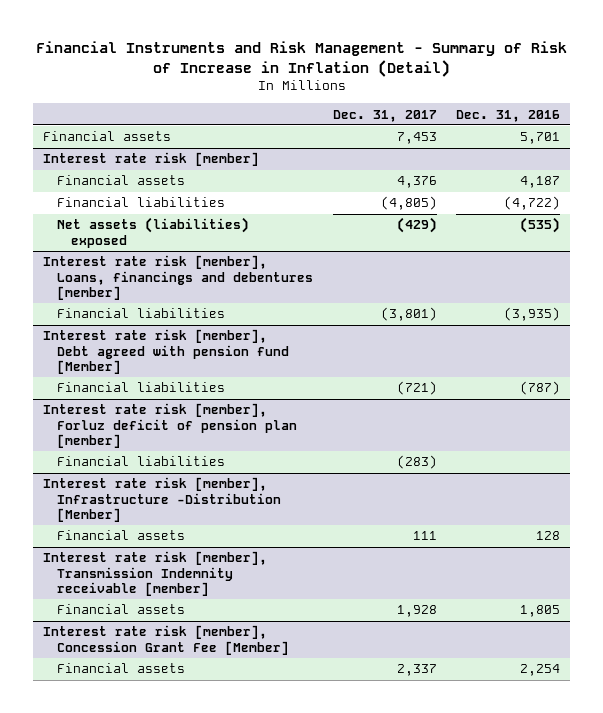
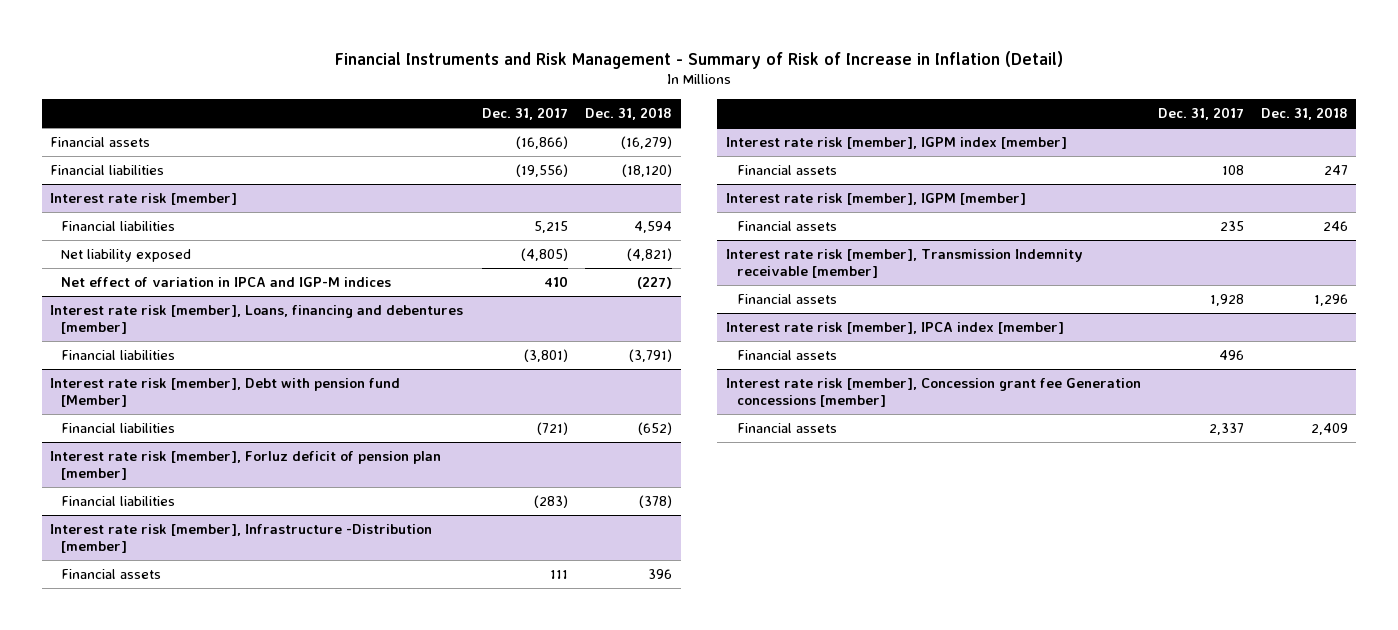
[456,109,561,122] Dec. 31, 2016 -> none
none -> [585,107,673,121] Dec. 31, 2018
[396,132,437,145] 7,453 -> [516,136,569,150] (16,866)
none -> [50,165,165,176] Financial liabilities
[56,175,185,186] Financial assets -> none
[56,217,249,248] Net assets (liabilities) exposed -> none
[380,196,437,211] (4,805) -> [534,221,569,234] 5,215
none -> [61,249,192,263] Net liability exposed
none -> [61,277,392,288] Net effect of variation in IPCA and IGP-M indices
[42,255,313,300] Interest rate risk [member], Loans, financings and debentures [member] -> [50,305,464,335] Interest rate risk [member], Loans, financing and debentures [member]
[42,329,289,374] Interest rate risk [member], Debt agreed with pension fund [Member] -> [50,378,401,408] Interest rate risk [member], Debt with pension fund [Member]
[42,477,281,522] Interest rate risk [member], Infrastructure -Distribution [Member] -> [50,524,433,554] Interest rate risk [member], Infrastructure -Distribution [member]
none -> [725,137,1067,150] Interest rate risk [member], IGPM index [member]
none -> [736,165,837,176] Financial assets
none -> [725,193,1026,206] Interest rate risk [member], IGPM [member]
none -> [736,221,837,232] Financial assets
none -> [725,322,1064,335] Interest rate risk [member], IPCA index [member]
none -> [736,350,837,361] Financial assets
[42,625,289,655] Interest rate risk [member], Concession Grant Fee [Member] -> [725,378,1141,408] Interest rate risk [member], Concession grant fee Generation concessions [member]

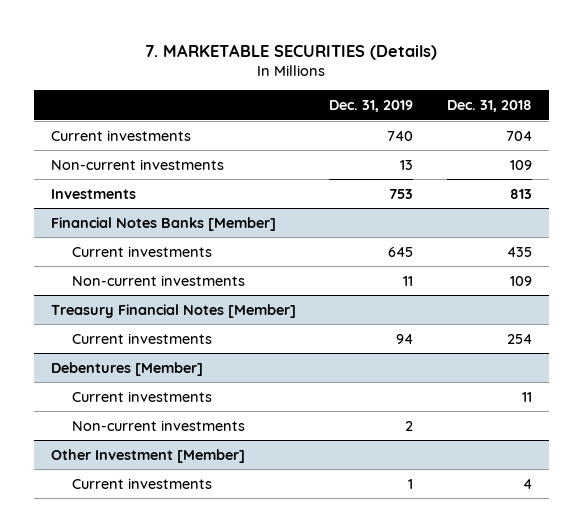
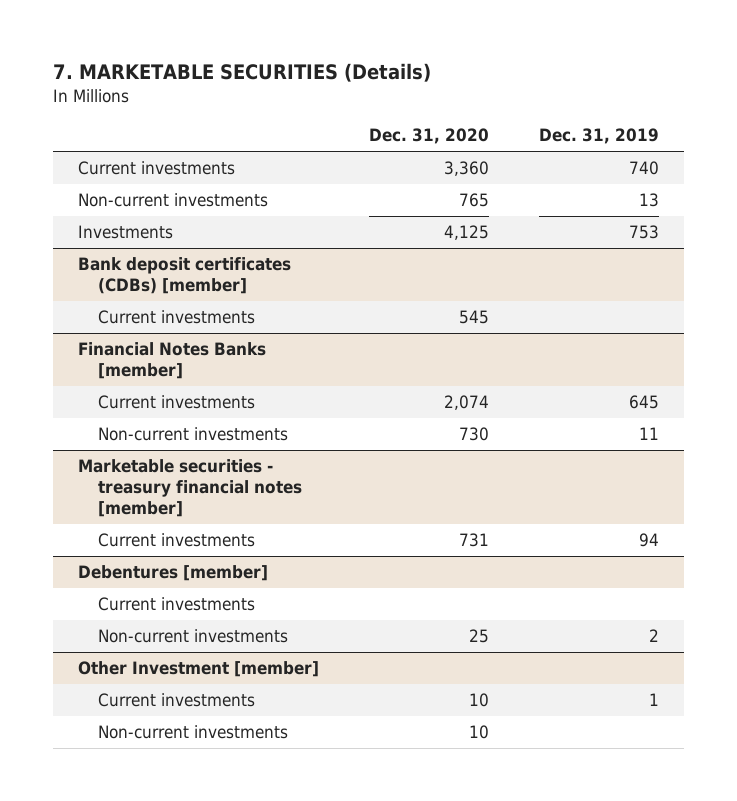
[446,100,532,113] Dec. 31, 2018 -> none
none -> [368,128,489,145] Dec. 31, 2020
none -> [77,257,291,295] Bank deposit certificates (CDBs) [member]
none -> [98,310,256,325] Current investments
[51,216,277,231] Financial Notes Banks [Member] -> [77,342,266,380] Financial Notes Banks [member]
[51,303,297,318] Treasury Financial Notes [Member] -> [77,459,303,518] Marketable securities - treasury financial notes [member]
[51,361,204,376] Debentures [Member] -> [77,565,268,582] Debentures [member]
[51,448,246,463] Other Investment [Member] -> [77,661,319,678] Other Investment [member]
none -> [98,725,289,740] Non-current investments

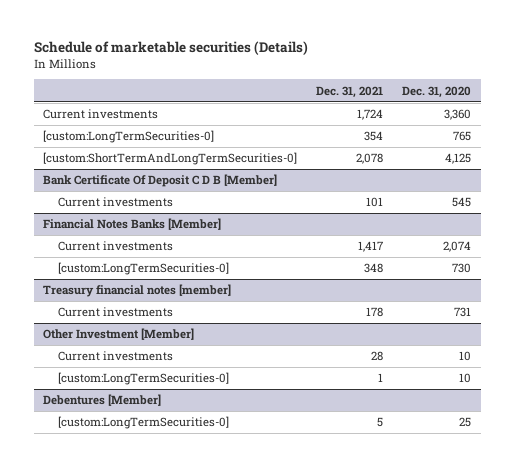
[52,63,431,83] 7. MARKETABLE SECURITIES (Details) -> [34,41,309,56] Schedule of marketable securities (Details)
[538,128,659,145] Dec. 31, 2019 -> none
none -> [316,85,384,98] Dec. 31, 2021
[77,193,268,208] Non-current investments -> [43,130,215,144] [custom:LongTermSecurities-0]
[77,225,173,240] Investments -> [43,152,298,166] [custom:ShortTermAndLongTermSecurities-0]
[77,257,291,295] Bank deposit certificates (CDBs) [member] -> [43,174,278,188] Bank Certificate Of Deposit C D B [Member]
[77,342,266,380] Financial Notes Banks [member] -> [43,218,222,231] Financial Notes Banks [Member]
[98,427,289,442] Non-current investments -> [57,262,229,276] [custom:LongTermSecurities-0]
[77,459,303,518] Marketable securities - treasury financial notes [member] -> [43,284,232,298] Treasury financial notes [member]
[77,565,268,582] Debentures [member] -> none
[98,597,256,612] Current investments -> none
[98,629,289,644] Non-current investments -> none
[77,661,319,678] Other Investment [member] -> [43,328,195,341] Other Investment [Member]
[98,725,289,740] Non-current investments -> [57,372,229,386] [custom:LongTermSecurities-0]
none -> [43,394,162,407] Debentures [Member]
none -> [57,416,229,430] [custom:LongTermSecurities-0]

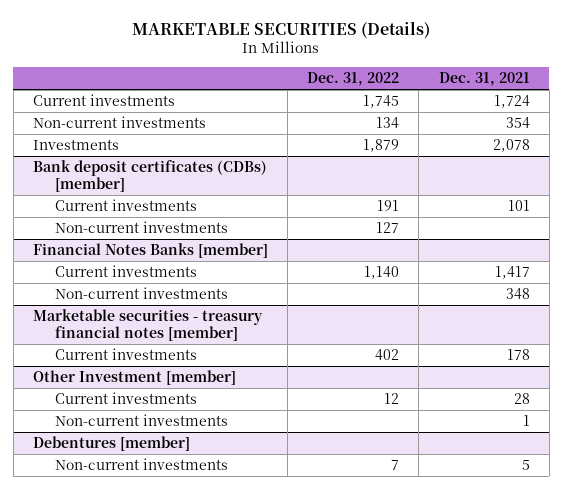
[34,41,309,56] Schedule of marketable securities (Details) -> [132,20,431,39] MARKETABLE SECURITIES (Details)
[402,85,472,98] Dec. 31, 2020 -> none
none -> [307,72,400,87] Dec. 31, 2022
[43,130,215,144] [custom:LongTermSecurities-0] -> [32,116,206,129] Non-current investments
[43,152,298,166] [custom:ShortTermAndLongTermSecurities-0] -> [32,139,119,151] Investments
[43,174,278,188] Bank Certificate Of Deposit C D B [Member] -> [32,160,267,193] Bank deposit certificates (CDBs) [member]
none -> [54,221,228,234] Non-current investments
[43,218,222,231] Financial Notes Banks [Member] -> [32,243,268,259] Financial Notes Banks [member]
[57,262,229,276] [custom:LongTermSecurities-0] -> [54,287,228,300] Non-current investments
[43,284,232,298] Treasury financial notes [member] -> [32,309,263,342] Marketable securities - treasury financial notes [member]
[43,328,195,341] Other Investment [Member] -> [32,370,236,386] Other Investment [member]
[57,372,229,386] [custom:LongTermSecurities-0] -> [54,414,228,427] Non-current investments
[43,394,162,407] Debentures [Member] -> [32,436,190,452] Debentures [member]
[57,416,229,430] [custom:LongTermSecurities-0] -> [54,458,228,471] Non-current investments

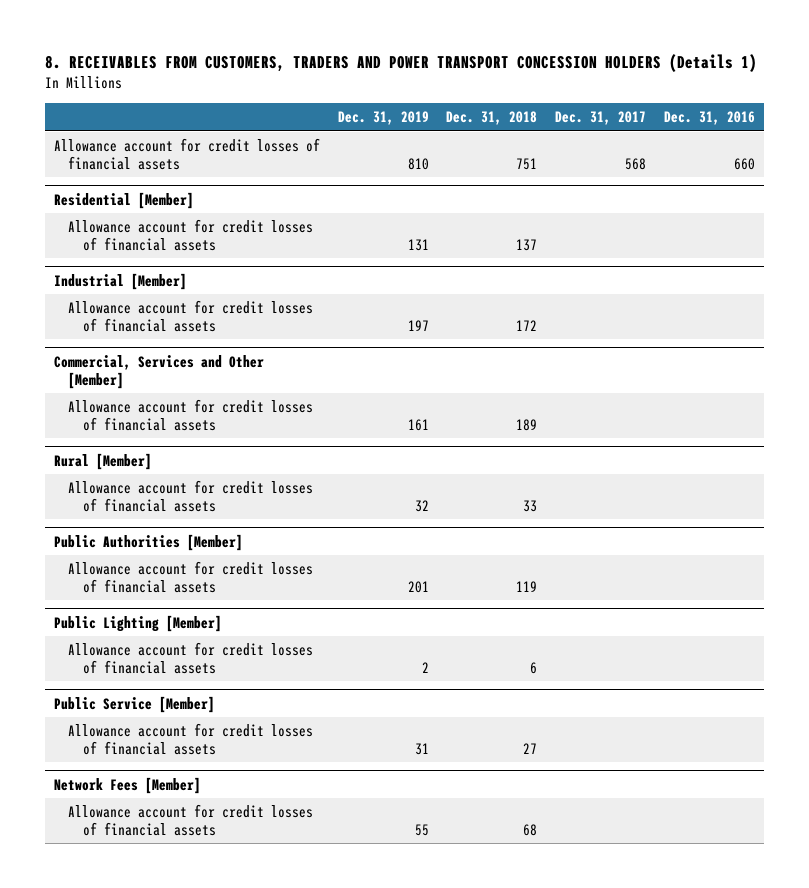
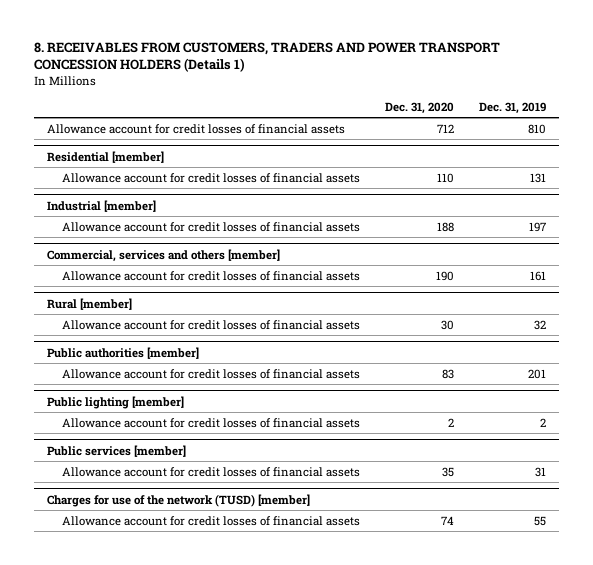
[446,111,538,126] Dec. 31, 2018 -> none
[555,111,647,126] Dec. 31, 2017 -> none
[663,111,755,126] Dec. 31, 2016 -> none
none -> [384,101,454,114] Dec. 31, 2020
[53,191,194,209] Residential [Member] -> [46,150,164,163] Residential [member]
[53,272,187,290] Industrial [Member] -> [46,199,156,212] Industrial [member]
[53,354,264,389] Commercial, Services and Other [Member] -> [46,248,280,262] Commercial, services and others [member]
[53,452,152,470] Rural [Member] -> [46,297,132,310] Rural [member]
[53,533,243,551] Public Authorities [Member] -> [46,346,199,359] Public authorities [member]
[53,614,222,632] Public Lighting [Member] -> [46,395,184,409] Public lighting [member]
[53,695,215,713] Public Service [Member] -> [46,444,186,457] Public services [member]
[53,776,201,794] Network Fees [Member] -> [46,493,310,507] Charges for use of the network (TUSD) [member]

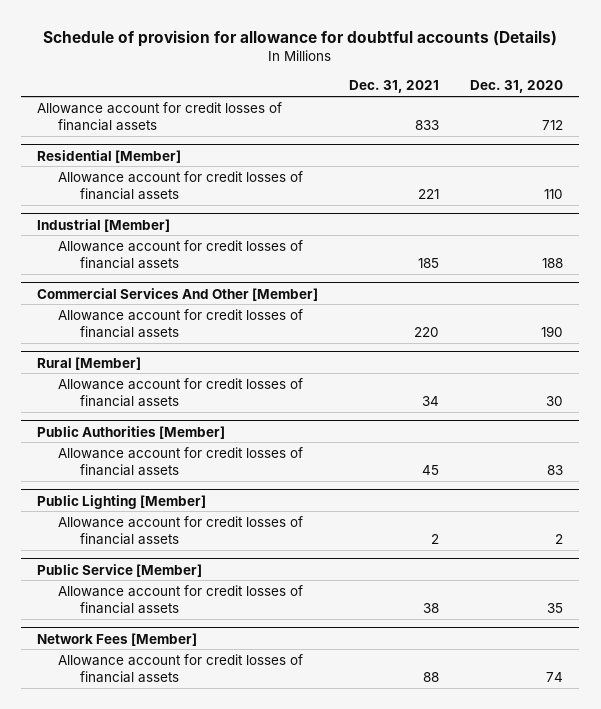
[34,41,501,73] 8. RECEIVABLES FROM CUSTOMERS, TRADERS AND POWER TRANSPORT CONCESSION HOLDERS (Details 1) -> [43,29,558,47] Schedule of provision for allowance for doubtful accounts (Details)
[479,101,547,114] Dec. 31, 2019 -> none
none -> [349,80,440,94] Dec. 31, 2021
[46,150,164,163] Residential [member] -> [37,149,182,163] Residential [Member]
[46,199,156,212] Industrial [member] -> [37,218,171,232] Industrial [Member]
[46,248,280,262] Commercial, services and others [member] -> [37,287,319,301] Commercial Services And Other [Member]
[46,297,132,310] Rural [member] -> [37,356,142,370] Rural [Member]
[46,346,199,359] Public authorities [member] -> [37,425,226,439] Public Authorities [Member]
[46,395,184,409] Public lighting [member] -> [37,494,207,509] Public Lighting [Member]
[46,444,186,457] Public services [member] -> [37,563,203,577] Public Service [Member]
[46,493,310,507] Charges for use of the network (TUSD) [member] -> [37,632,198,646] Network Fees [Member]

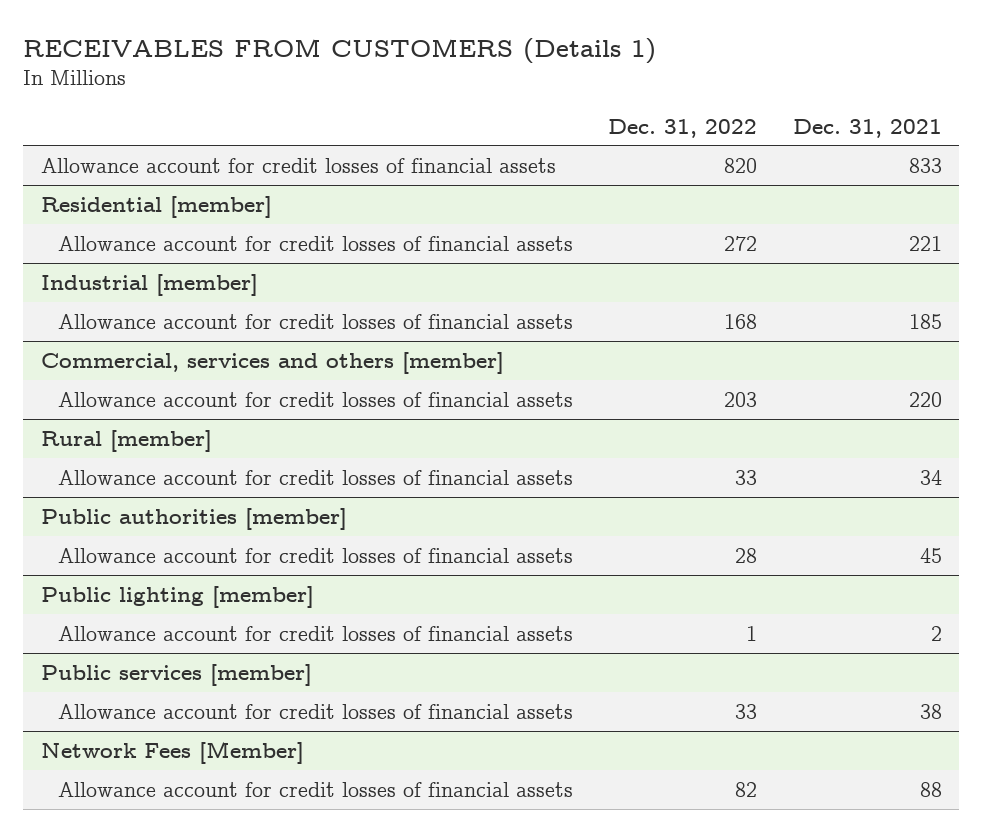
[43,29,558,47] Schedule of provision for allowance for doubtful accounts (Details) -> [23,37,657,64] RECEIVABLES FROM CUSTOMERS (Details 1)
[470,80,564,94] Dec. 31, 2020 -> none
none -> [608,118,758,138] Dec. 31, 2022
[37,149,182,163] Residential [Member] -> [41,195,273,218] Residential [member]
[37,218,171,232] Industrial [Member] -> [41,273,259,296] Industrial [member]
[37,287,319,301] Commercial Services And Other [Member] -> [41,351,505,374] Commercial, services and others [member]
[37,356,142,370] Rural [Member] -> [41,429,213,452] Rural [member]
[37,425,226,439] Public Authorities [Member] -> [41,507,348,530] Public authorities [member]
[37,494,207,509] Public Lighting [Member] -> [41,585,315,608] Public lighting [member]
[37,563,203,577] Public Service [Member] -> [41,663,313,686] Public services [member]

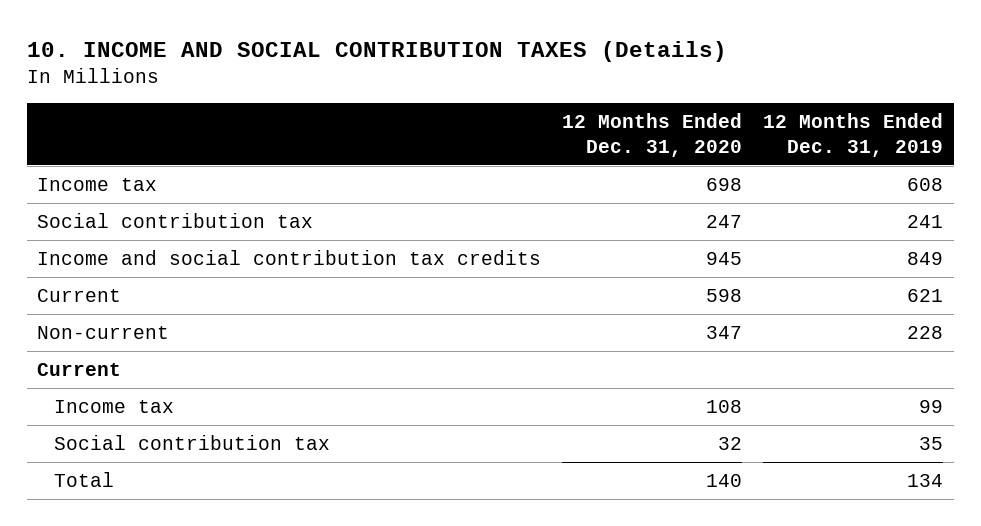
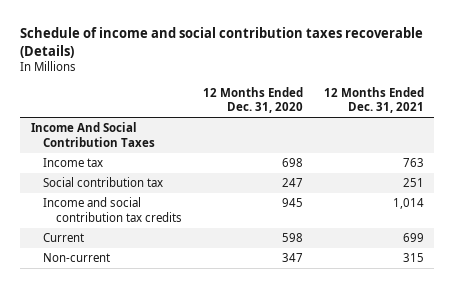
[26,41,727,63] 10. INCOME AND SOCIAL CONTRIBUTION TAXES (Details) -> [20,26,424,58] Schedule of income and social contribution taxes recoverable (Details)
[763,112,944,157] 12 Months Ended Dec. 31, 2019 -> none
none -> [323,86,424,114] 12 Months Ended Dec. 31, 2021
none -> [30,121,156,147] Income And Social Contribution Taxes
[37,362,122,376] Current -> none
[54,399,175,413] Income tax -> none
[54,434,331,450] Social contribution tax -> none
[54,471,115,487] Total -> none

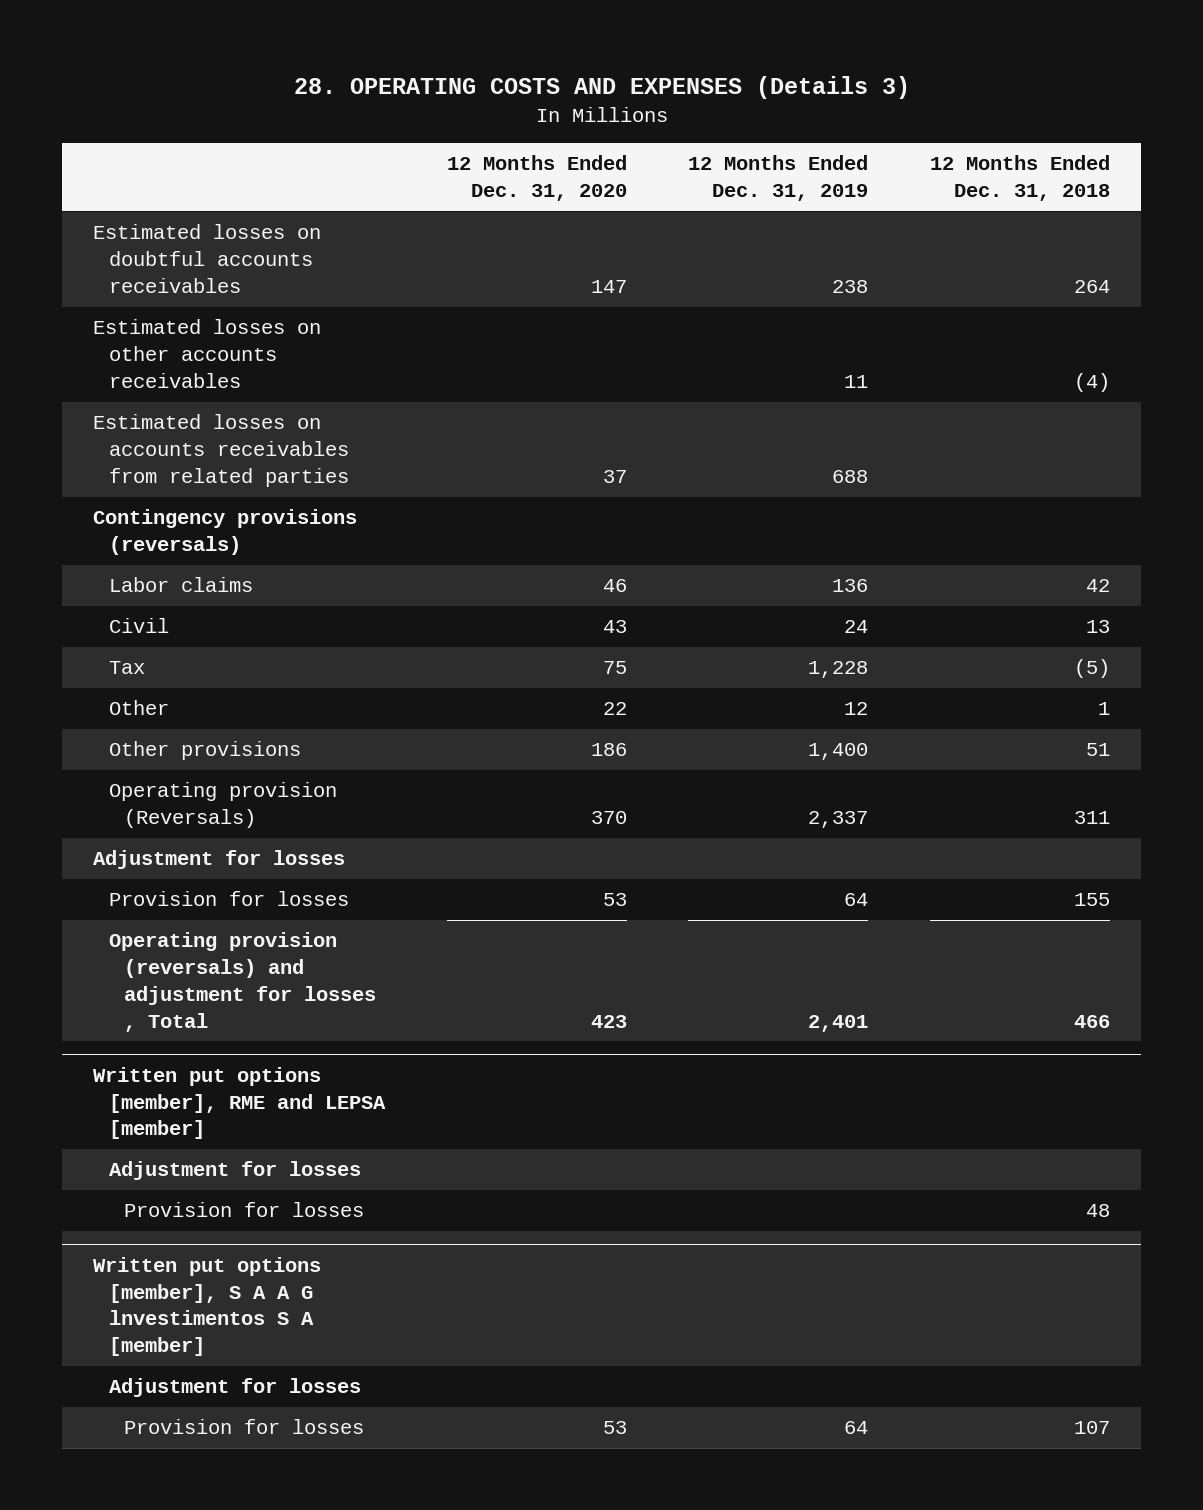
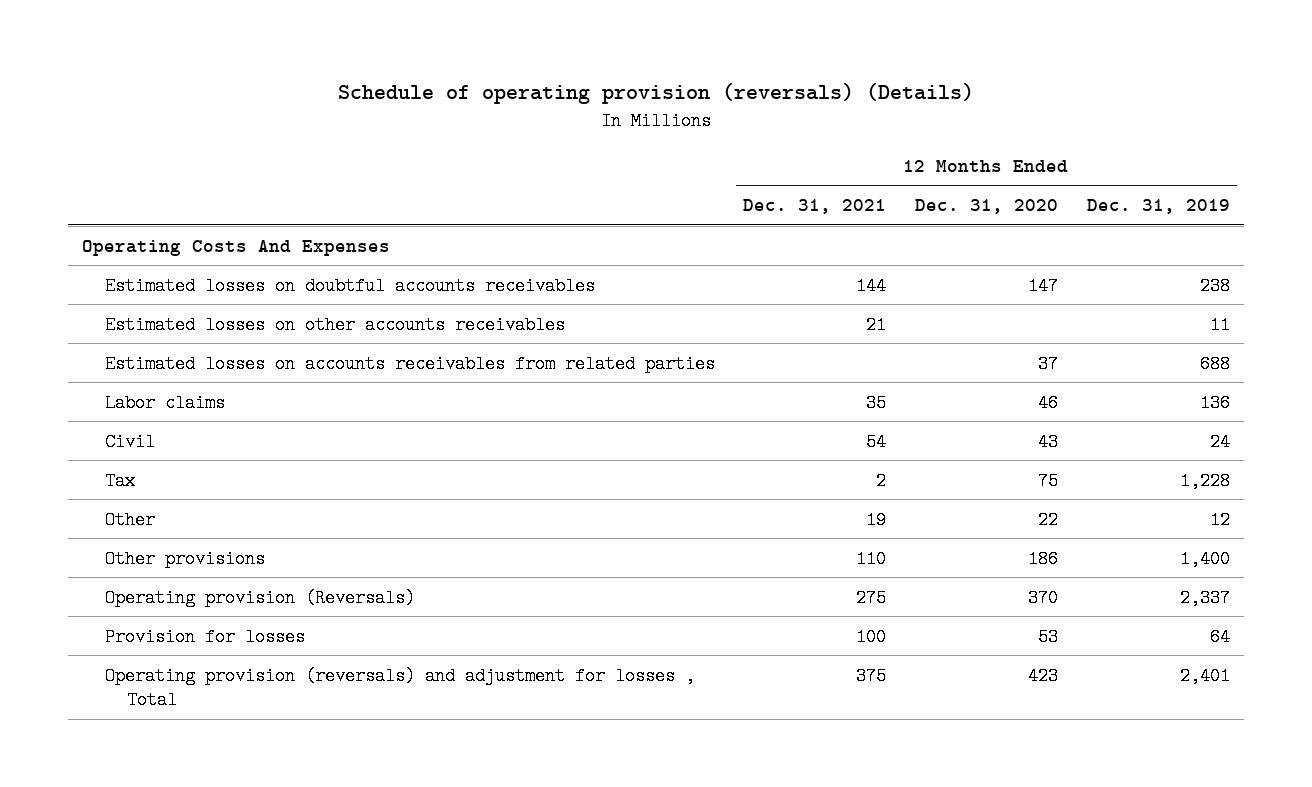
[293,76,910,100] 28. OPERATING COSTS AND EXPENSES (Details 3) -> [337,82,974,104] Schedule of operating provision (reversals) (Details)
[929,155,1110,201] 12 Months Ended Dec. 31, 2018 -> none
none -> [743,198,887,214] Dec. 31, 2021
none -> [82,239,391,256] Operating Costs And Expenses
[93,509,358,556] Contingency provisions (reversals) -> none
[93,850,346,870] Adjustment for losses -> none
[93,1066,386,1140] Written put options [member], RME and LEPSA [member] -> none
[108,1161,361,1181] Adjustment for losses -> none
[124,1202,365,1218] Provision for losses -> none
[93,1256,322,1356] Written put options [member], S A A G lnvestimentos S A [member] -> none
[108,1378,361,1398] Adjustment for losses -> none
[124,1419,365,1435] Provision for losses -> none

